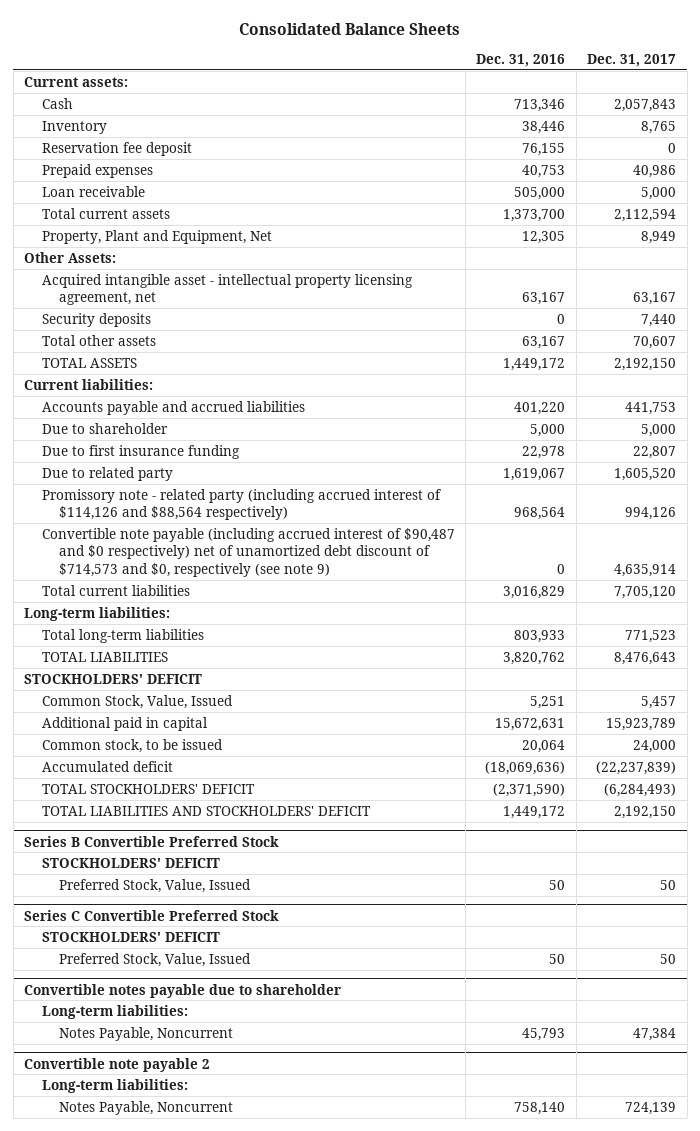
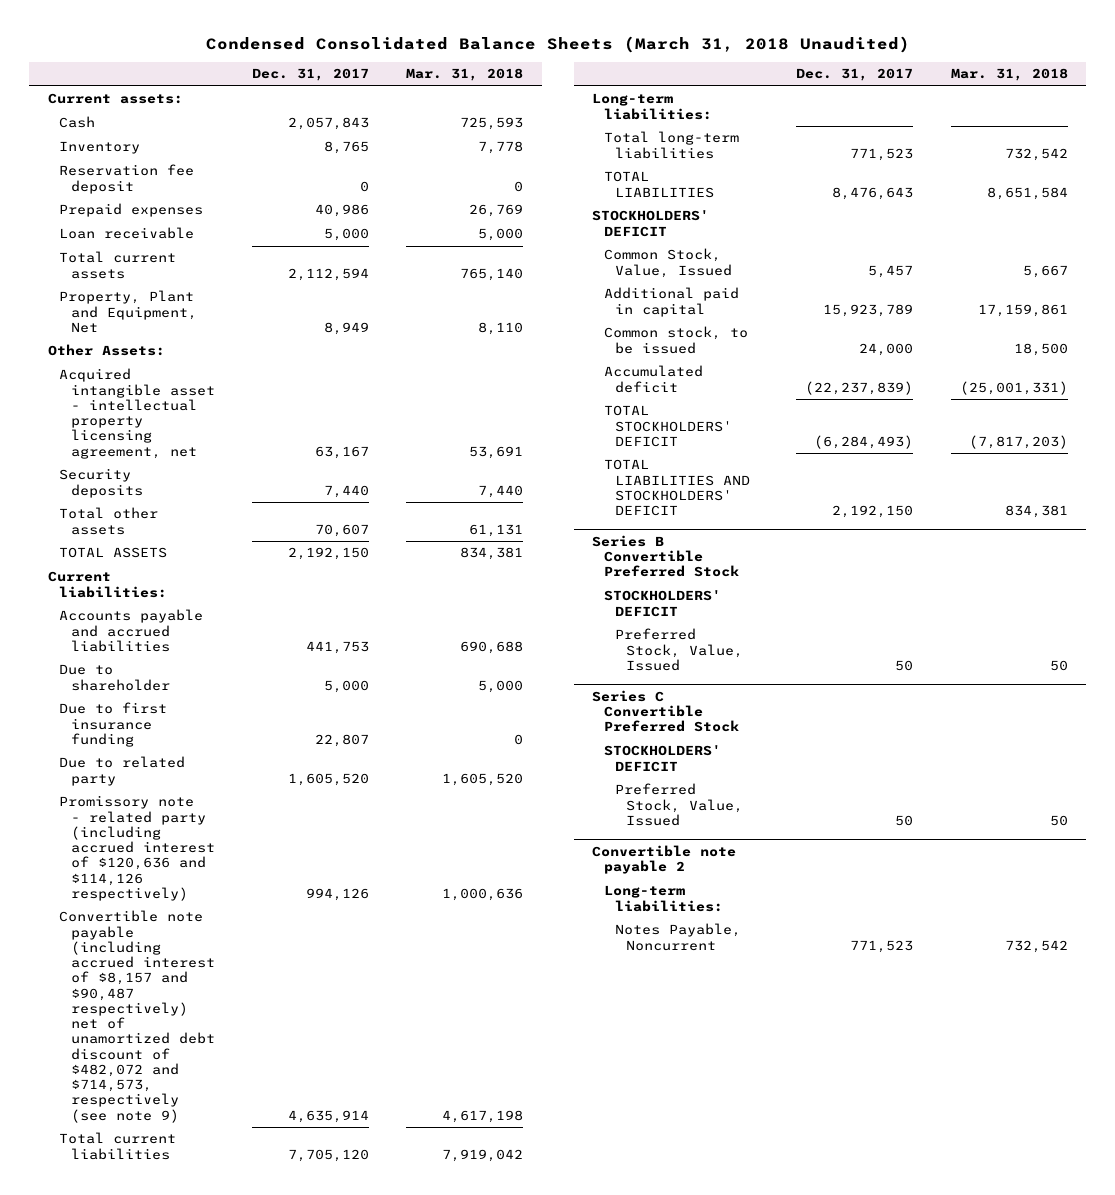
[239,22,461,35] Consolidated Balance Sheets -> [205,36,910,54] Condensed Consolidated Balance Sheets (March 31, 2018 Unaudited)
[476,54,566,68] Dec. 31, 2016 -> none
none -> [406,68,524,82] Mar. 31, 2018
[41,488,441,521] Promissory note - related party (including accrued interest of $114,126 and $88,564 respectively) -> [59,795,215,901] Promissory note - related party (including accrued interest of $120,636 and $114,126 respectively)
[41,527,455,577] Convertible note payable (including accrued interest of $90,487 and $0 respectively) net of unamortized debt discount of $714,573 and $0, respectively (see note 9) -> [59,910,215,1123] Convertible note payable (including accrued interest of $8,157 and $90,487 respectively) net of unamortized debt discount of $482,072 and $714,573, respectively (see note 9)
[24,983,342,998] Convertible notes payable due to shareholder -> none
[41,1004,188,1019] Long-term liabilities: -> none
[59,1026,234,1041] Notes Payable, Noncurrent -> none
[625,1101,677,1115] 724,139 -> [850,939,914,953] 771,523

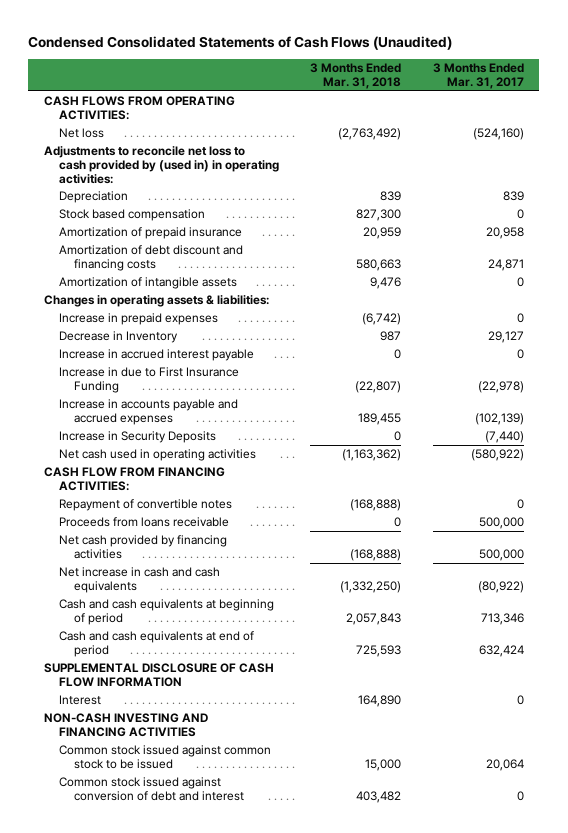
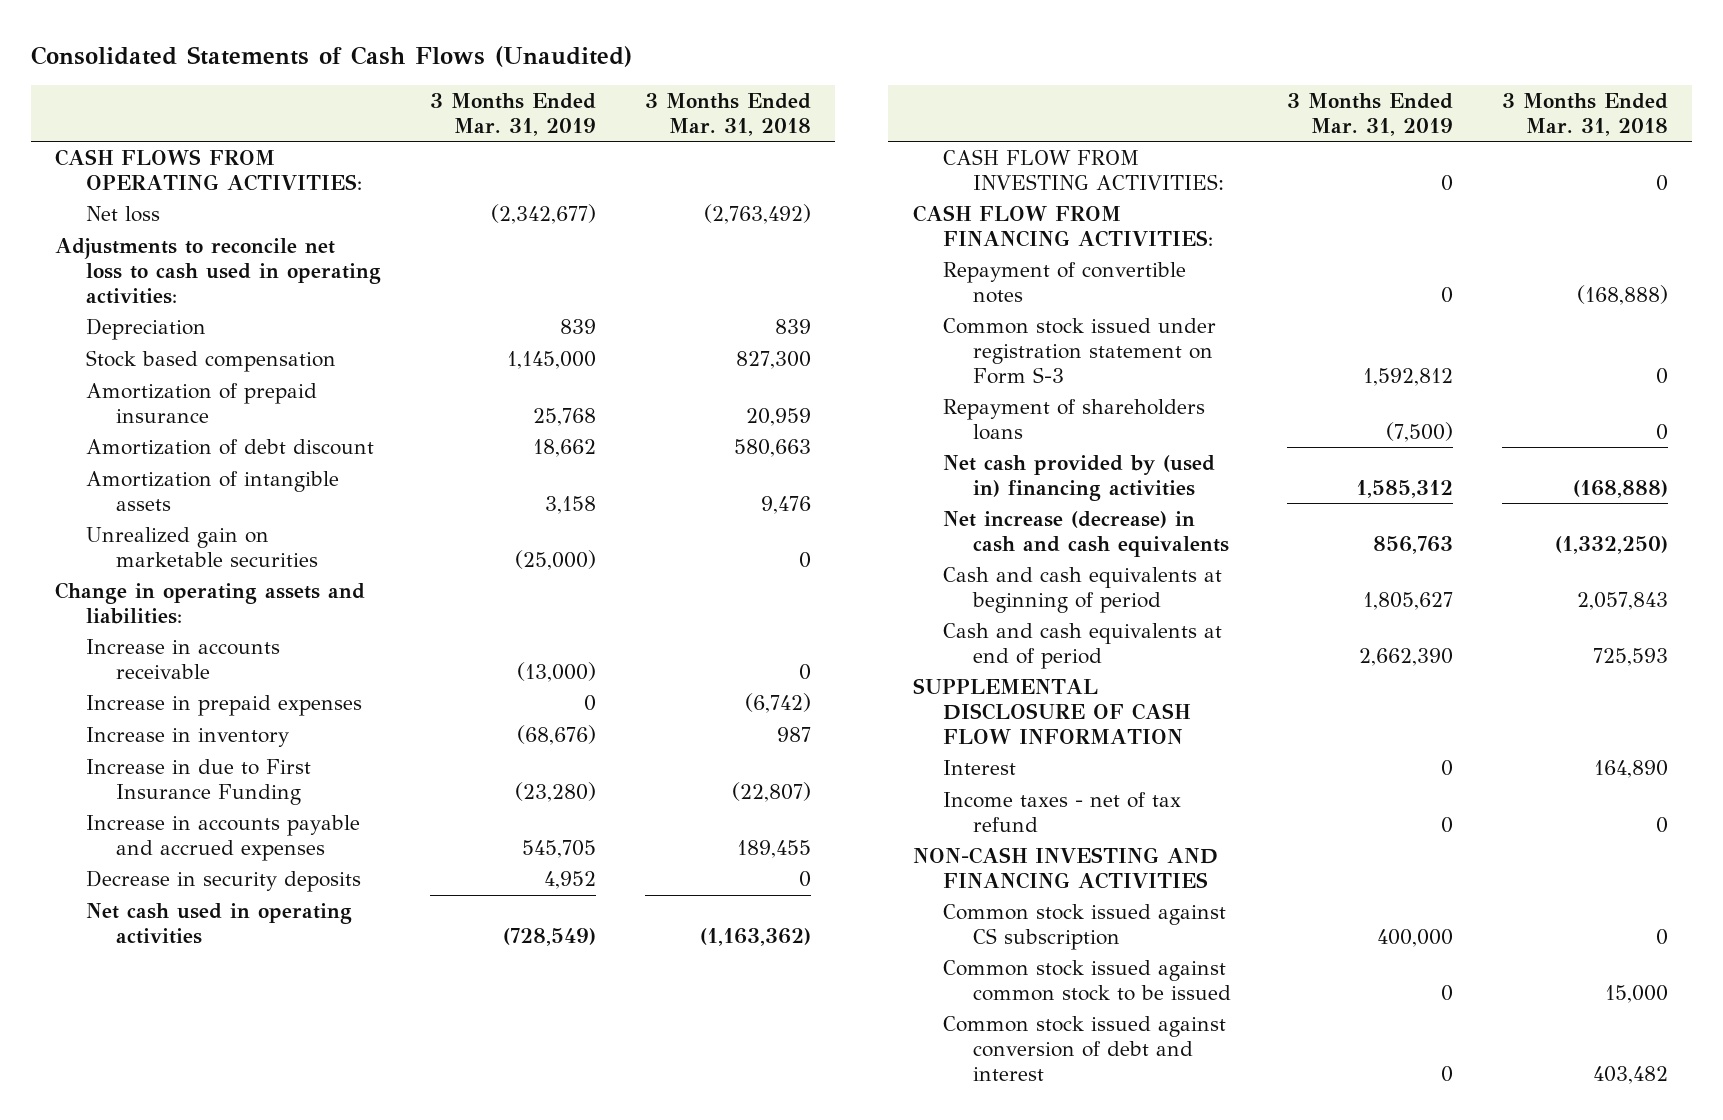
[28,36,453,51] Condensed Consolidated Statements of Cash Flows (Unaudited) -> [30,45,632,67] Consolidated Statements of Cash Flows (Unaudited)
[432,63,524,90] 3 Months Ended Mar. 31, 2017 -> none
none -> [429,93,596,136] 3 Months Ended Mar. 31, 2019
[43,146,280,184] Adjustments to reconcile net loss to cash provided by (used in) in operating activities: -> [55,238,381,304] Adjustments to reconcile net loss to cash used in operating activities:
[59,245,244,272] Amortization of debt discount and financing costs -> [85,439,374,456] Amortization of debt discount
none -> [85,527,318,567] Unrealized gain on marketable securities
[43,295,269,308] Changes in operating assets & liabilities: -> [55,582,366,624] Change in operating assets and liabilities:
none -> [85,639,280,679] Increase in accounts receivable
[59,349,255,362] Increase in accrued interest payable -> none
[59,331,179,344] Decrease in Inventory -> [85,727,289,748] Increase in inventory
[59,431,217,444] Increase in Security Deposits -> [85,870,361,893] Decrease in security deposits
none -> [942,149,1225,190] CASH FLOW FROM INVESTING ACTIVITIES:
[59,517,230,528] Proceeds from loans receivable -> none
none -> [942,318,1216,384] Common stock issued under registration statement on Form S-3
none -> [942,399,1205,440] Repayment of shareholders loans
[59,535,228,560] Net cash provided by financing activities -> [942,455,1215,501] Net cash provided by (used in) financing activities
[59,567,221,594] Net increase in cash and cash equivalents -> [942,511,1230,557] Net increase (decrease) in cash and cash equivalents
none -> [942,792,1181,832] Income taxes - net of tax refund
none -> [942,904,1226,950] Common stock issued against CS subscription

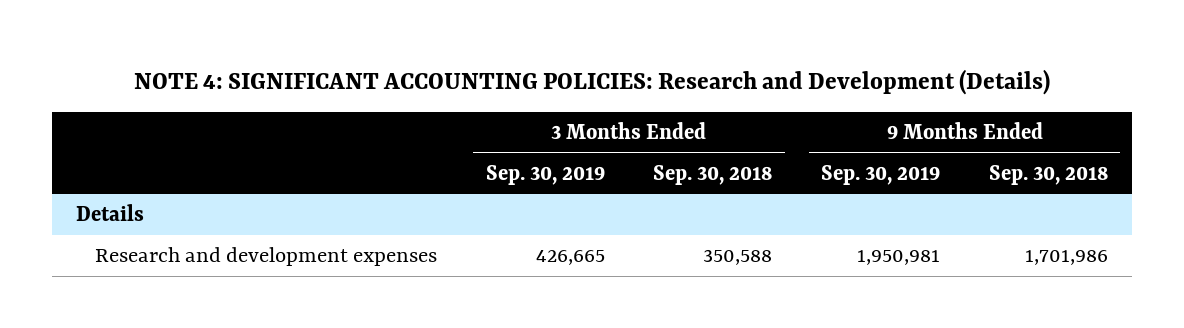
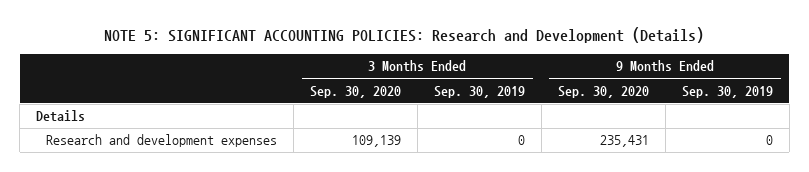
[134,68,1051,95] NOTE 4: SIGNIFICANT ACCOUNTING POLICIES: Research and Development (Details) -> [104,27,705,44] NOTE 5: SIGNIFICANT ACCOUNTING POLICIES: Research and Development (Details)
[653,164,773,185] Sep. 30, 2018 -> none
[988,164,1108,185] Sep. 30, 2018 -> none
none -> [309,85,401,98] Sep. 30, 2020
none -> [557,85,649,98] Sep. 30, 2020
[535,250,605,266] 426,665 -> [517,135,525,146] 0
[857,250,941,266] 1,950,981 -> [765,135,773,146] 0

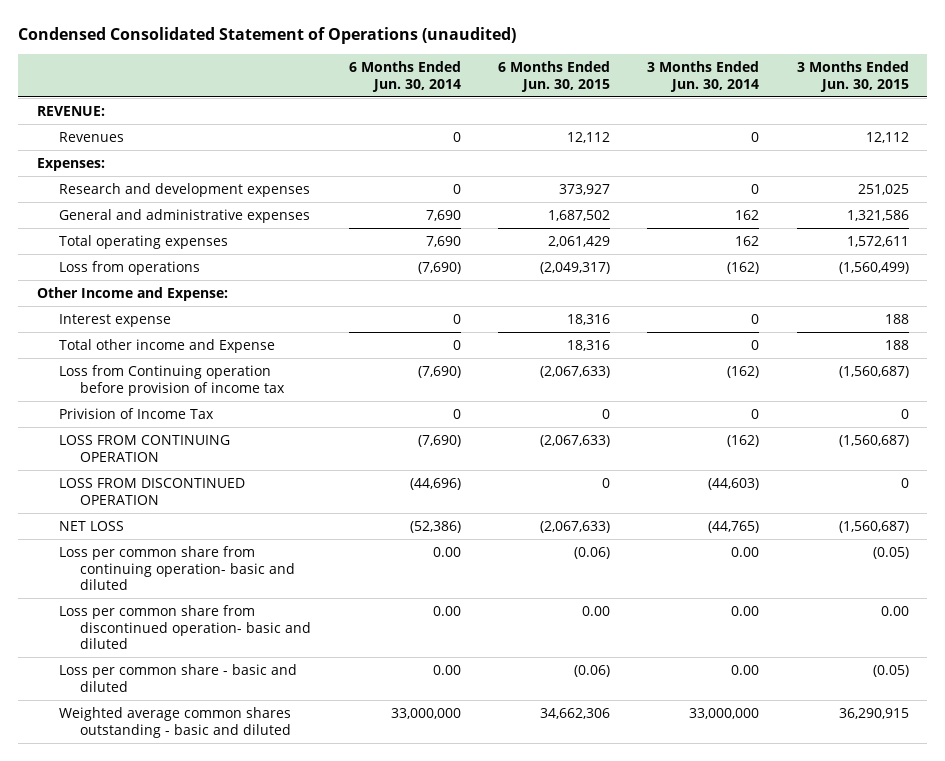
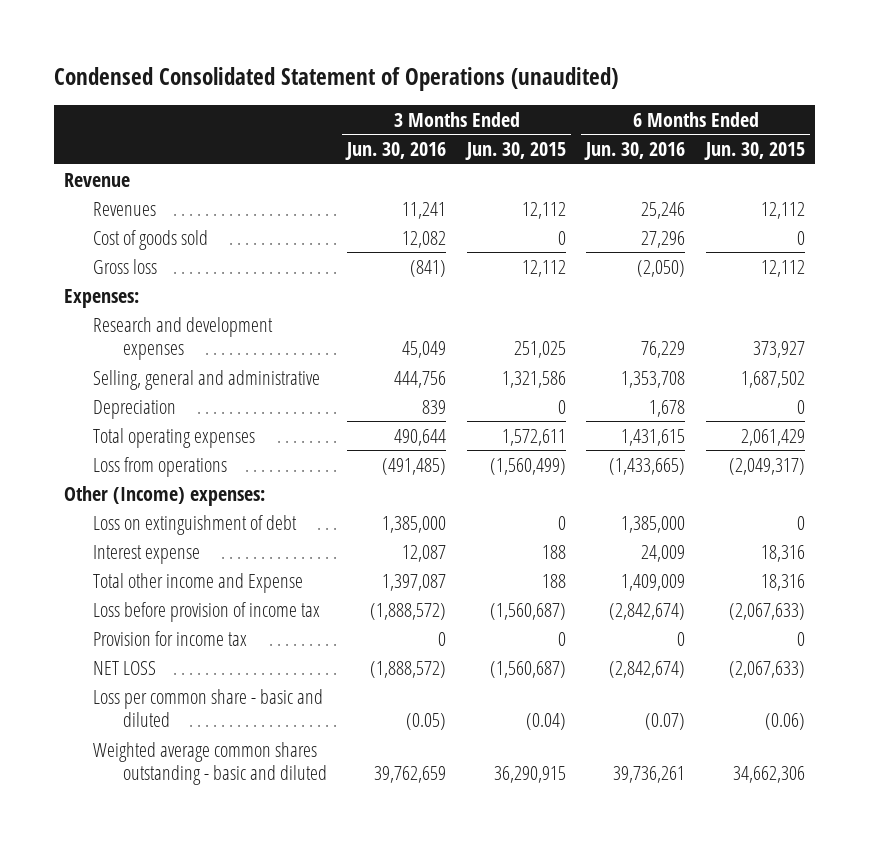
[348,60,461,92] 6 Months Ended Jun. 30, 2014 -> none
[647,60,760,92] 3 Months Ended Jun. 30, 2014 -> none
none -> [345,142,447,161] Jun. 30, 2016
none -> [584,142,686,161] Jun. 30, 2016
[36,105,105,116] REVENUE: -> [64,172,131,187] Revenue
none -> [93,229,209,250] Cost of goods sold
none -> [93,258,158,274] Gross loss
[58,208,310,223] General and administrative expenses -> [93,369,321,390] Selling, general and administrative
none -> [93,399,177,419] Depreciation
[36,286,228,301] Other Income and Expense: -> [64,485,266,506] Other (Income) expenses:
none -> [93,514,298,535] Loss on extinguishment of debt
[58,434,230,462] LOSS FROM CONTINUING OPERATION -> none
[58,477,245,505] LOSS FROM DISCONTINUED OPERATION -> none
[58,364,286,396] Loss from Continuing operation before provision of income tax -> [93,601,321,622] Loss before provision of income tax
[58,407,214,419] Privision of Income Tax -> [93,630,248,646] Provision for income tax
[58,545,296,591] Loss per common share from continuing operation- basic and diluted -> none
[58,604,312,650] Loss per common share from discontinued operation- basic and diluted -> none
[872,664,909,677] (0.05) -> [525,713,566,731] (0.04)

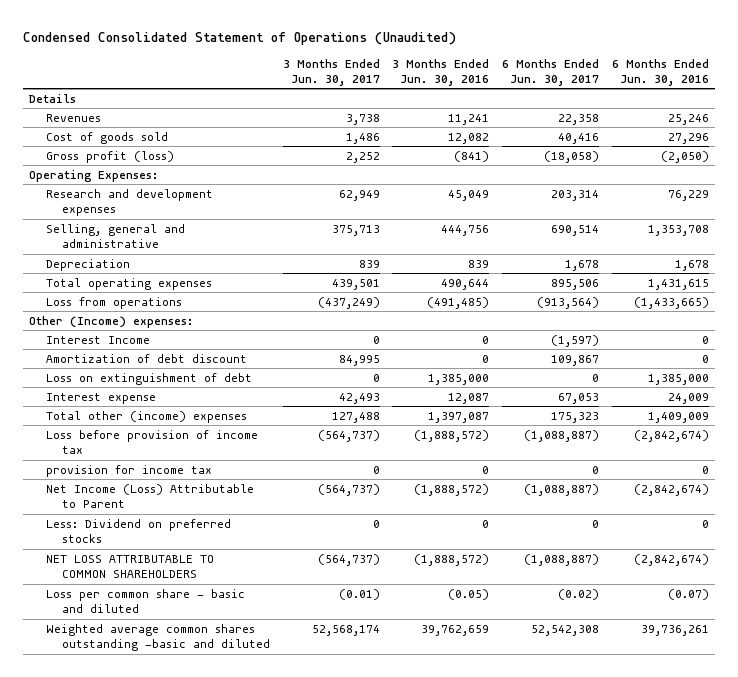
[53,67,618,92] Condensed Consolidated Statement of Operations (unaudited) -> [23,31,457,45] Condensed Consolidated Statement of Operations (Unaudited)
[464,142,566,161] Jun. 30, 2015 -> none
[703,142,805,161] Jun. 30, 2015 -> none
none -> [282,58,380,86] 3 Months Ended Jun. 30, 2017
none -> [502,58,600,86] 6 Months Ended Jun. 30, 2017
[64,172,131,187] Revenue -> none
none -> [29,93,77,103] Details
[93,258,158,274] Gross loss -> [45,150,174,163] Gross profit (loss)
[64,288,140,308] Expenses: -> [29,169,159,182] Operating Expenses:
none -> [45,335,150,344] Interest Income
none -> [45,353,247,363] Amortization of debt discount
[93,572,304,593] Total other income and Expense -> [45,410,247,423] Total other (income) expenses
[93,630,248,646] Provision for income tax -> [45,464,212,477] provision for income tax
[93,660,157,675] NET LOSS -> [45,483,254,509] Net Income (Loss) Attributable to Parent
none -> [45,518,231,544] Less: Dividend on preferred stocks
none -> [45,554,214,579] NET LOSS ATTRIBUTABLE TO COMMON SHAREHOLDERS
[93,741,327,786] Weighted average common shares outstanding - basic and diluted -> [45,623,270,652] Weighted average common shares outstanding -basic and diluted

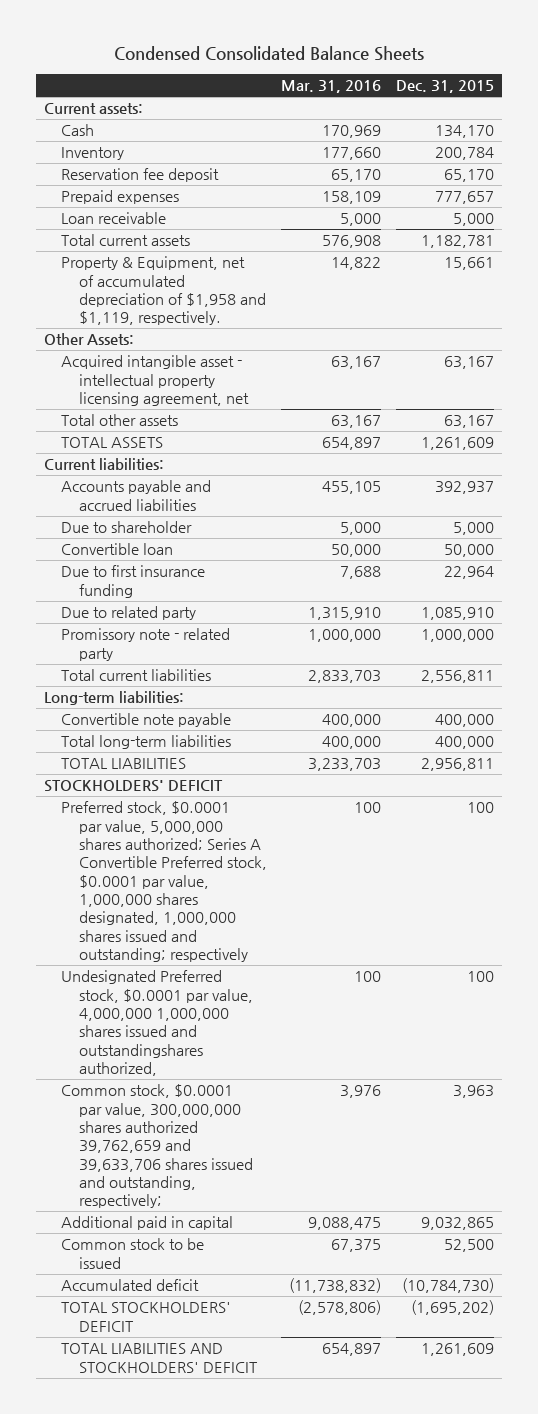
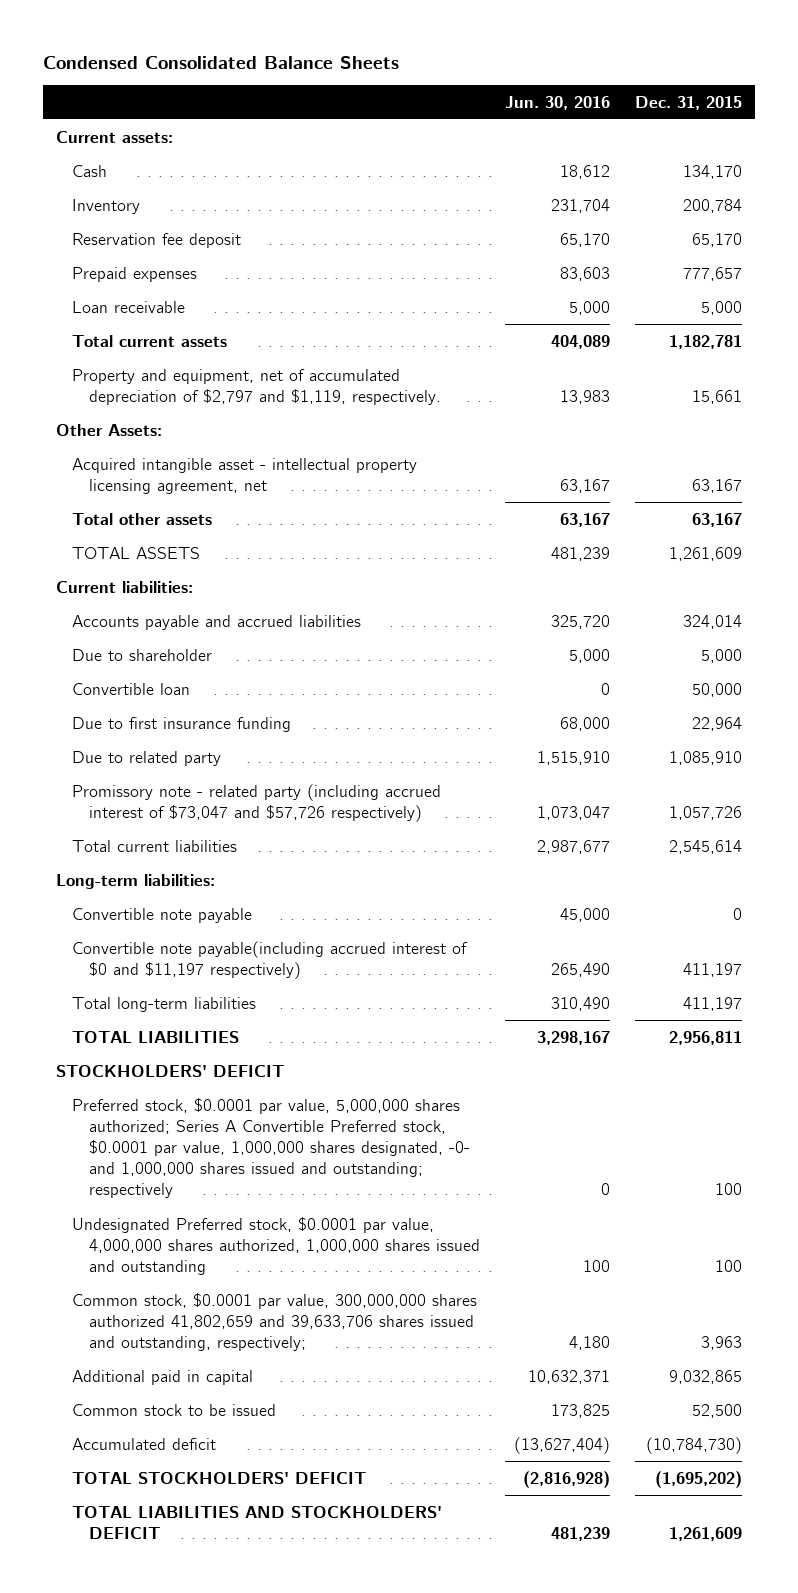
[281,80,382,94] Mar. 31, 2016 -> none
none -> [505,95,611,110] Jun. 30, 2016
[61,256,266,326] Property & Equipment, net of accumulated depreciation of $1,958 and $1,119, respectively. -> [72,368,442,405] Property and equipment, net of accumulated depreciation of $2,797 and $1,119, respectively.
[435,481,495,495] 392,937 -> [683,614,743,629] 324,014
[61,628,231,661] Promissory note - related party -> [72,783,442,822] Promissory note - related party (including accrued interest of $73,047 and $57,726 respectively)
[421,629,495,643] 1,000,000 -> [669,805,743,820] 1,057,726
[421,670,495,684] 2,556,811 -> [669,839,743,854] 2,545,614
[435,714,495,728] 400,000 -> [733,907,743,920] 0
none -> [72,940,469,979] Convertible note payable(including accrued interest of $0 and $11,197 respectively)
[435,736,495,750] 400,000 -> [683,996,743,1011] 411,197
[61,801,267,962] Preferred stock, $0.0001 par value, 5,000,000 shares authorized; Series A Convertible Preferred stock, $0.0001 par value, 1,000,000 shares designated, 1,000,000 shares issued and outstanding; respectively -> [72,1097,471,1199] Preferred stock, $0.0001 par value, 5,000,000 shares authorized; Series A Convertible Preferred stock, $0.0001 par value, 1,000,000 shares designated, -0- and 1,000,000 shares issued and outstanding; respectively
[61,970,253,1076] Undesignated Preferred stock, $0.0001 par value, 4,000,000 1,000,000 shares issued and outstandingshares authorized, -> [72,1216,481,1275] Undesignated Preferred stock, $0.0001 par value, 4,000,000 shares authorized, 1,000,000 shares issued and outstanding
[61,1084,253,1209] Common stock, $0.0001 par value, 300,000,000 shares authorized 39,762,659 and 39,633,706 shares issued and outstanding, respectively; -> [72,1292,478,1351] Common stock, $0.0001 par value, 300,000,000 shares authorized 41,802,659 and 39,633,706 shares issued and outstanding, respectively;

